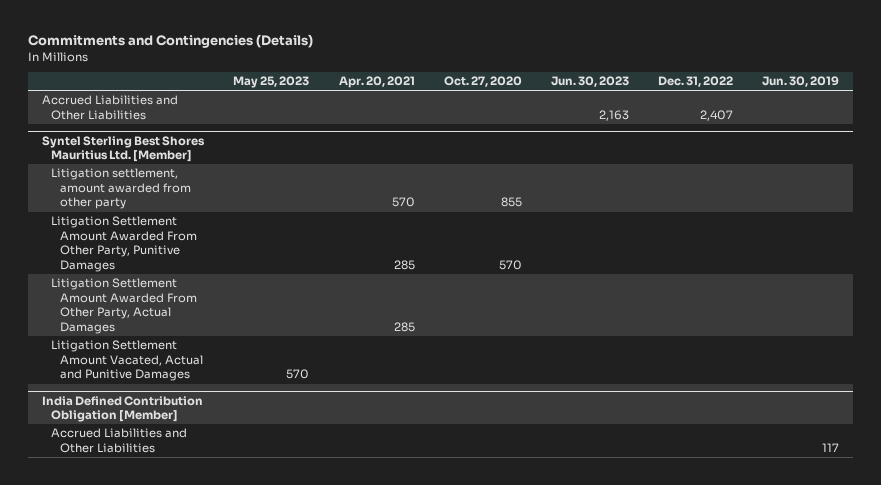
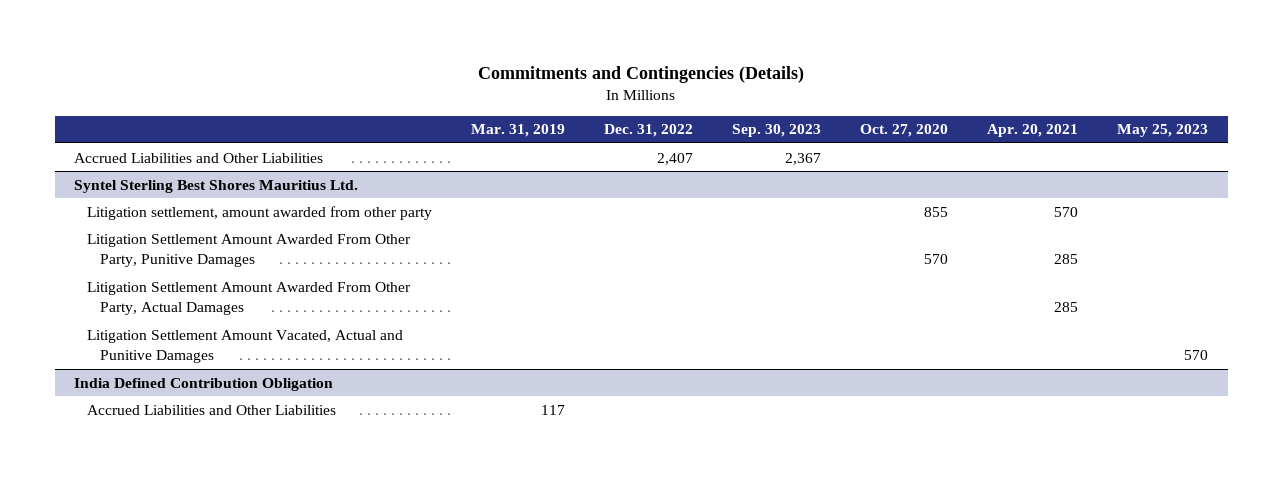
[550,76,629,88] Jun. 30, 2023 -> none
[761,76,839,88] Jun. 30, 2019 -> none
none -> [470,124,565,138] Mar. 31, 2019
none -> [732,124,822,138] Sep. 30, 2023
[42,135,206,163] Syntel Sterling Best Shores Mauritius Ltd. [Member] -> [74,179,359,193] Syntel Sterling Best Shores Mauritius Ltd.
[42,395,204,423] India Defined Contribution Obligation [Member] -> [74,377,334,391] India Defined Contribution Obligation

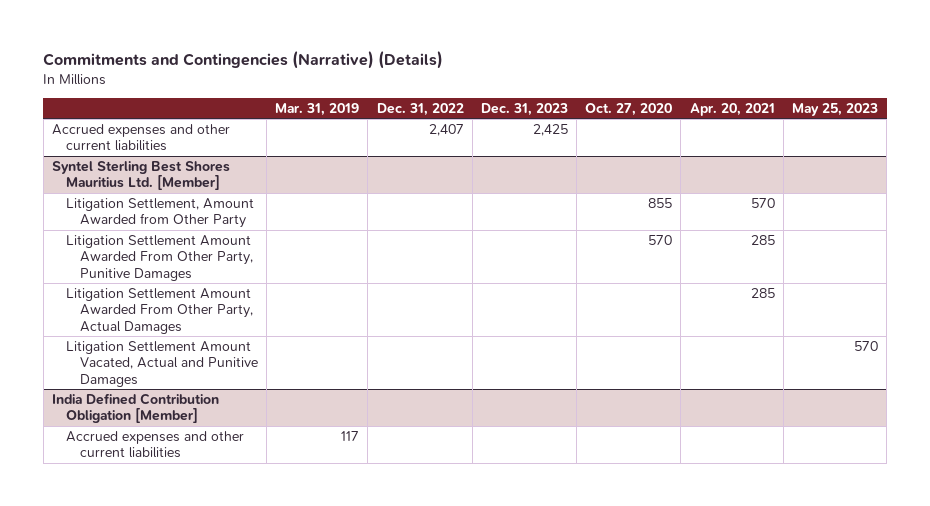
[478,65,805,83] Commitments and Contingencies (Details) -> [43,51,444,70] Commitments and Contingencies (Narrative) (Details)
[732,124,822,138] Sep. 30, 2023 -> none
none -> [480,102,568,116] Dec. 31, 2023
[74,152,324,163] Accrued Liabilities and Other Liabilities -> [52,123,231,152] Accrued expenses and other current liabilities
[74,179,359,193] Syntel Sterling Best Shores Mauritius Ltd. -> [52,160,231,191] Syntel Sterling Best Shores Mauritius Ltd. [Member]
[86,205,432,220] Litigation settlement, amount awarded from other party -> [65,197,254,229] Litigation Settlement, Amount Awarded from Other Party
[74,377,334,391] India Defined Contribution Obligation -> [52,392,220,424] India Defined Contribution Obligation [Member]
[86,404,336,415] Accrued Liabilities and Other Liabilities -> [65,430,244,459] Accrued expenses and other current liabilities

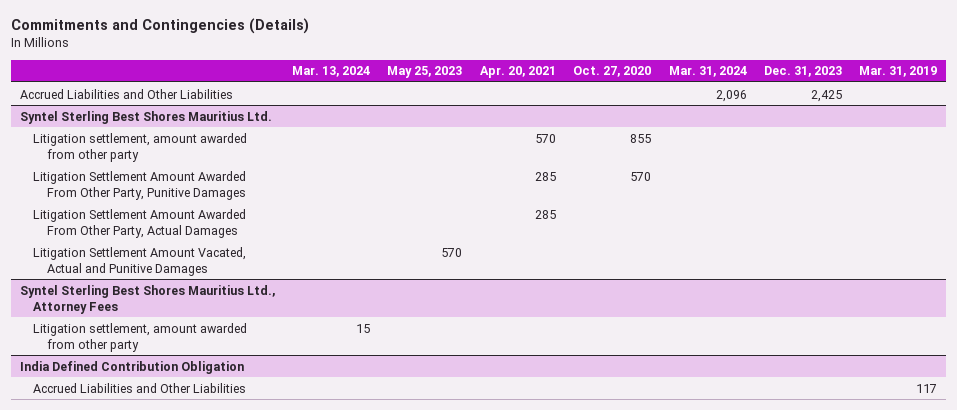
[43,51,444,70] Commitments and Contingencies (Narrative) (Details) -> [10,18,309,35] Commitments and Contingencies (Details)
[376,102,464,116] Dec. 31, 2022 -> none
none -> [291,66,370,78] Mar. 13, 2024
none -> [668,66,747,78] Mar. 31, 2024
[52,123,231,152] Accrued expenses and other current liabilities -> [19,88,233,99] Accrued Liabilities and Other Liabilities
[52,160,231,191] Syntel Sterling Best Shores Mauritius Ltd. [Member] -> [19,110,272,124] Syntel Sterling Best Shores Mauritius Ltd.
[65,197,254,229] Litigation Settlement, Amount Awarded from Other Party -> [33,132,248,162] Litigation settlement, amount awarded from other party
none -> [19,284,275,314] Syntel Sterling Best Shores Mauritius Ltd., Attorney Fees
none -> [33,322,248,352] Litigation settlement, amount awarded from other party
[52,392,220,424] India Defined Contribution Obligation [Member] -> [19,360,244,374] India Defined Contribution Obligation
[65,430,244,459] Accrued expenses and other current liabilities -> [33,382,247,393] Accrued Liabilities and Other Liabilities

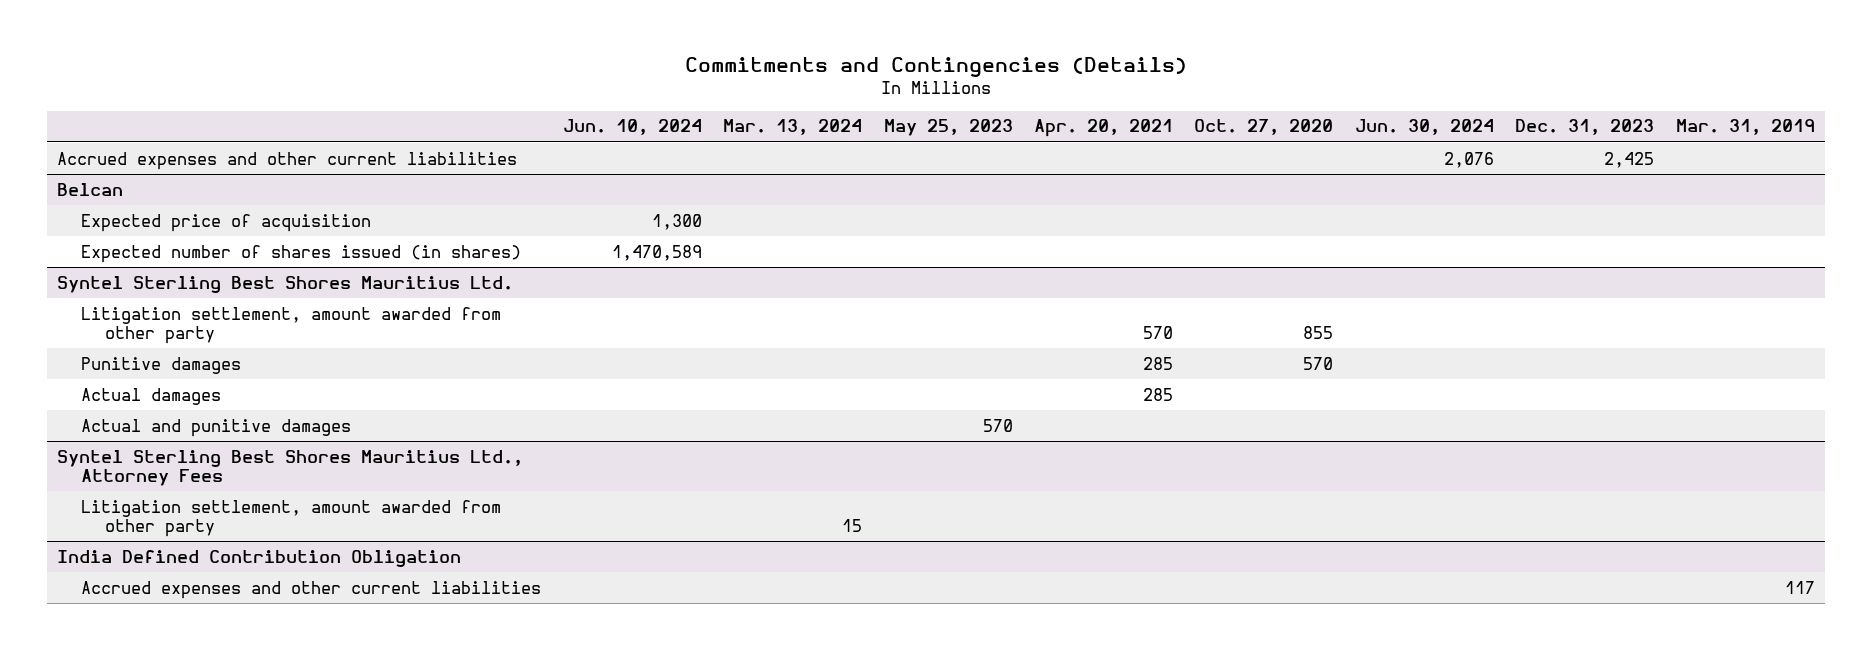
[668,66,747,78] Mar. 31, 2024 -> none
none -> [562,119,702,136] Jun. 10, 2024
none -> [1354,119,1494,136] Jun. 30, 2024
[19,88,233,99] Accrued Liabilities and Other Liabilities -> [57,151,518,170] Accrued expenses and other current liabilities
none -> [57,182,124,196] Belcan
none -> [81,213,372,232] Expected price of acquisition
none -> [81,244,522,263] Expected number of shares issued (in shares)
[33,170,247,200] Litigation Settlement Amount Awarded From Other Party, Punitive Damages -> [81,356,242,374] Punitive damages
[33,208,247,238] Litigation Settlement Amount Awarded From Other Party, Actual Damages -> [81,387,222,405] Actual damages
[33,246,247,276] Litigation Settlement Amount Vacated, Actual and Punitive Damages -> [81,418,352,437] Actual and punitive damages
[33,382,247,393] Accrued Liabilities and Other Liabilities -> [81,580,542,599] Accrued expenses and other current liabilities

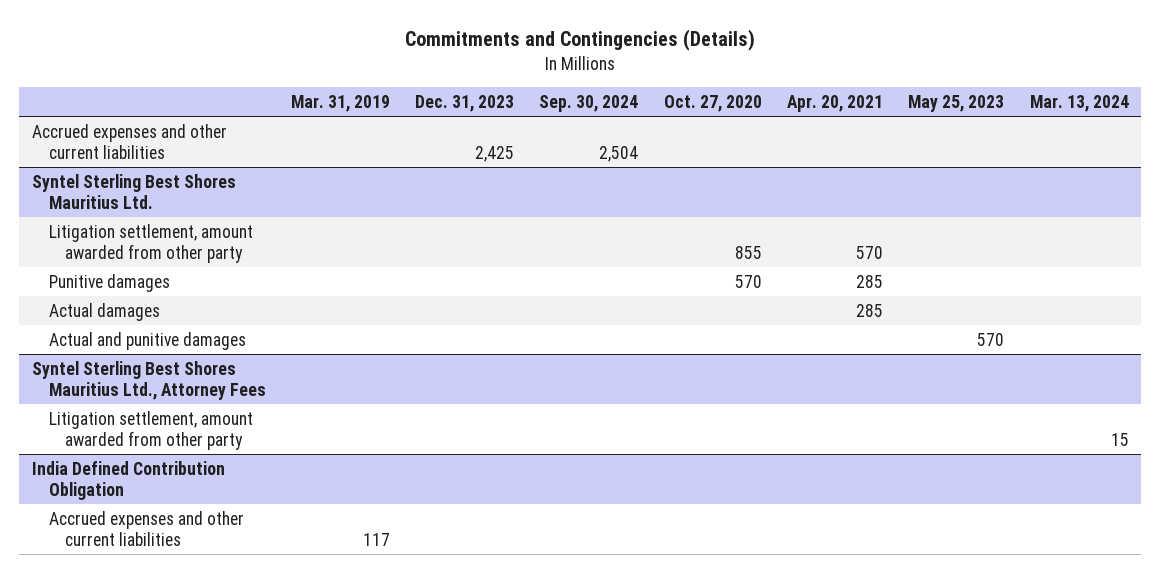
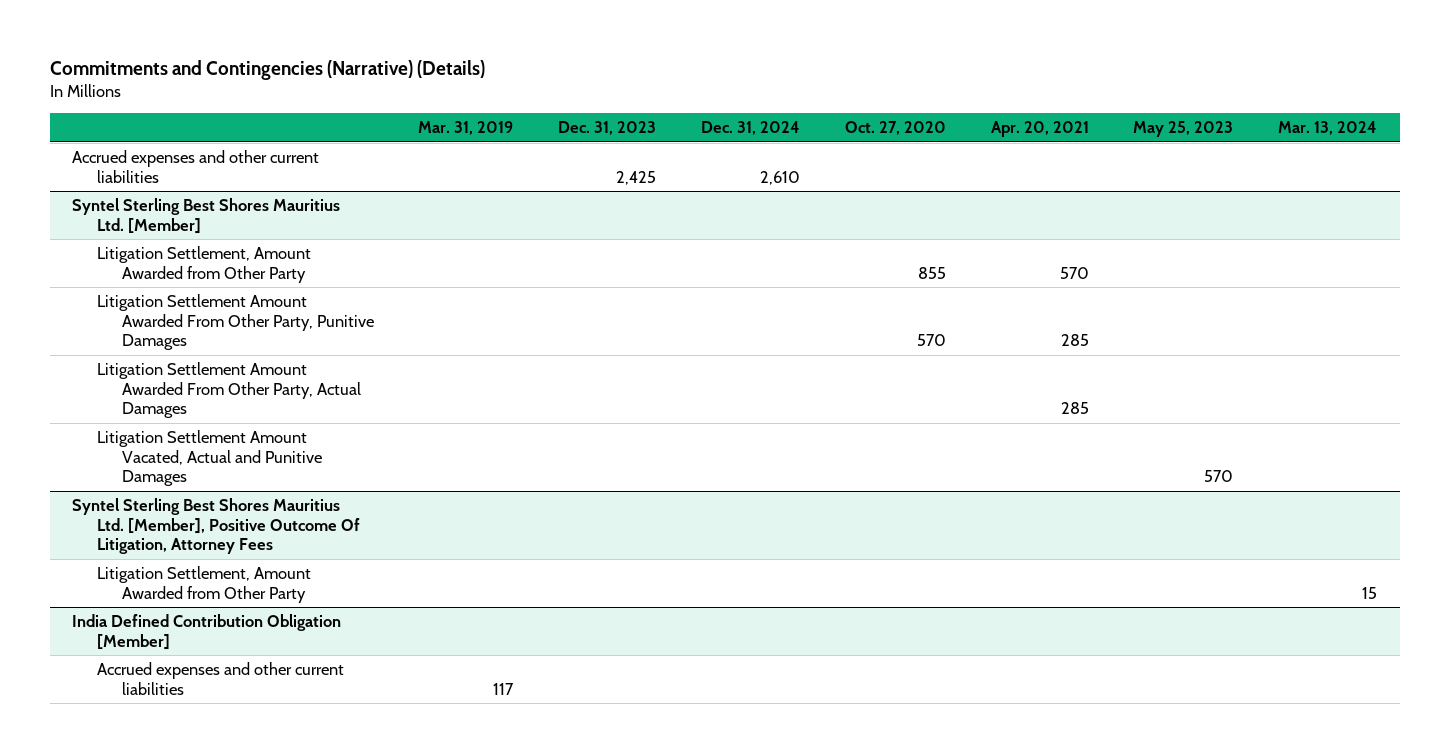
[405,29,756,52] Commitments and Contingencies (Details) -> [49,59,485,80] Commitments and Contingencies (Narrative) (Details)
[539,94,639,112] Sep. 30, 2024 -> none
none -> [701,121,801,136] Dec. 31, 2024
[31,173,236,209] Syntel Sterling Best Shores Mauritius Ltd. -> [72,197,341,234] Syntel Sterling Best Shores Mauritius Ltd. [Member]
[48,223,253,263] Litigation settlement, amount awarded from other party -> [96,245,311,283] Litigation Settlement, Amount Awarded from Other Party
[48,273,170,292] Punitive damages -> [96,293,374,351] Litigation Settlement Amount Awarded From Other Party, Punitive Damages
[48,302,160,321] Actual damages -> [96,361,361,419] Litigation Settlement Amount Awarded From Other Party, Actual Damages
[48,331,246,350] Actual and punitive damages -> [96,429,322,487] Litigation Settlement Amount Vacated, Actual and Punitive Damages
[31,360,266,400] Syntel Sterling Best Shores Mauritius Ltd., Attorney Fees -> [72,497,360,555] Syntel Sterling Best Shores Mauritius Ltd. [Member], Positive Outcome Of Litigation, Attorney Fees
[48,410,253,450] Litigation settlement, amount awarded from other party -> [96,565,311,603] Litigation Settlement, Amount Awarded from Other Party
[31,460,225,500] India Defined Contribution Obligation -> [72,613,342,650] India Defined Contribution Obligation [Member]

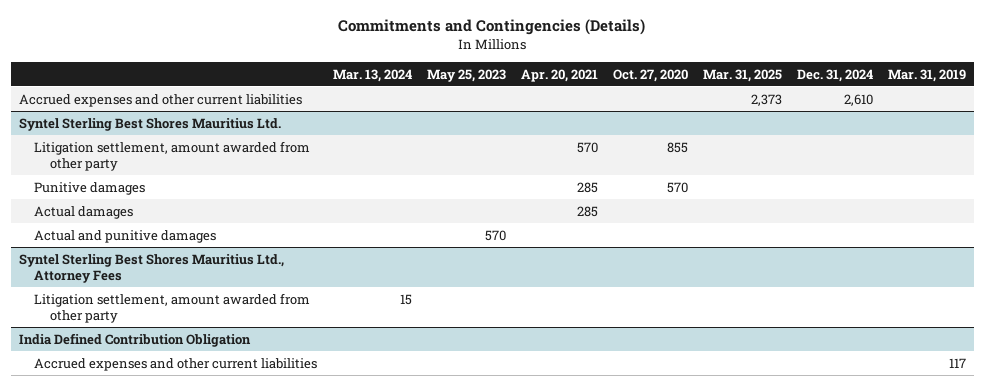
[49,59,485,80] Commitments and Contingencies (Narrative) (Details) -> [338,19,646,36] Commitments and Contingencies (Details)
[558,121,657,136] Dec. 31, 2023 -> none
none -> [703,68,783,82] Mar. 31, 2025
[72,197,341,234] Syntel Sterling Best Shores Mauritius Ltd. [Member] -> [18,117,281,131] Syntel Sterling Best Shores Mauritius Ltd.
[96,245,311,283] Litigation Settlement, Amount Awarded from Other Party -> [34,140,311,172] Litigation settlement, amount awarded from other party
[96,293,374,351] Litigation Settlement Amount Awarded From Other Party, Punitive Damages -> [34,181,146,195] Punitive damages
[96,361,361,419] Litigation Settlement Amount Awarded From Other Party, Actual Damages -> [34,205,134,219] Actual damages
[96,429,322,487] Litigation Settlement Amount Vacated, Actual and Punitive Damages -> [34,229,217,243] Actual and punitive damages
[72,497,360,555] Syntel Sterling Best Shores Mauritius Ltd. [Member], Positive Outcome Of Litigation, Attorney Fees -> [18,253,284,284] Syntel Sterling Best Shores Mauritius Ltd., Attorney Fees
[96,565,311,603] Litigation Settlement, Amount Awarded from Other Party -> [34,292,311,324] Litigation settlement, amount awarded from other party
[72,613,342,650] India Defined Contribution Obligation [Member] -> [18,332,251,347] India Defined Contribution Obligation

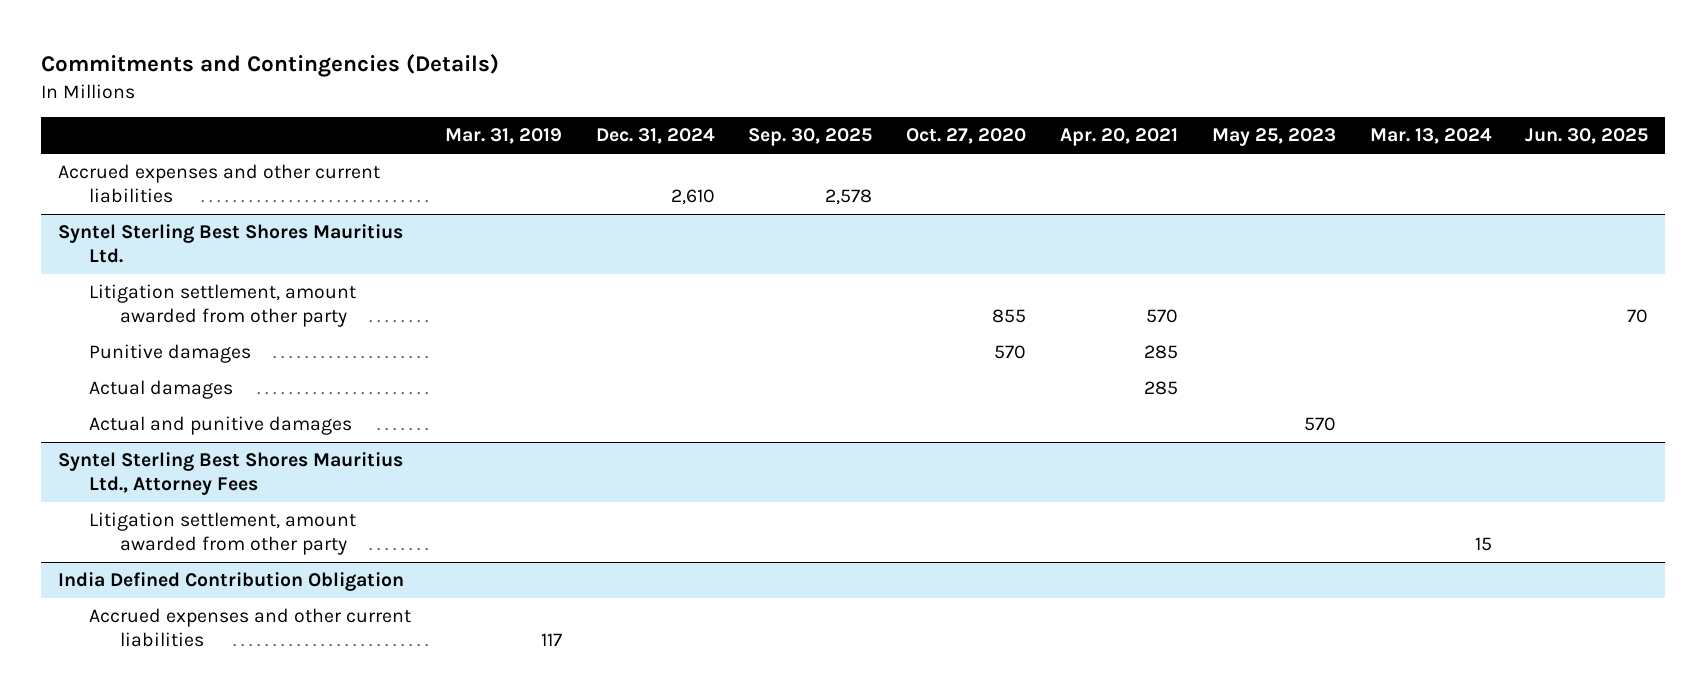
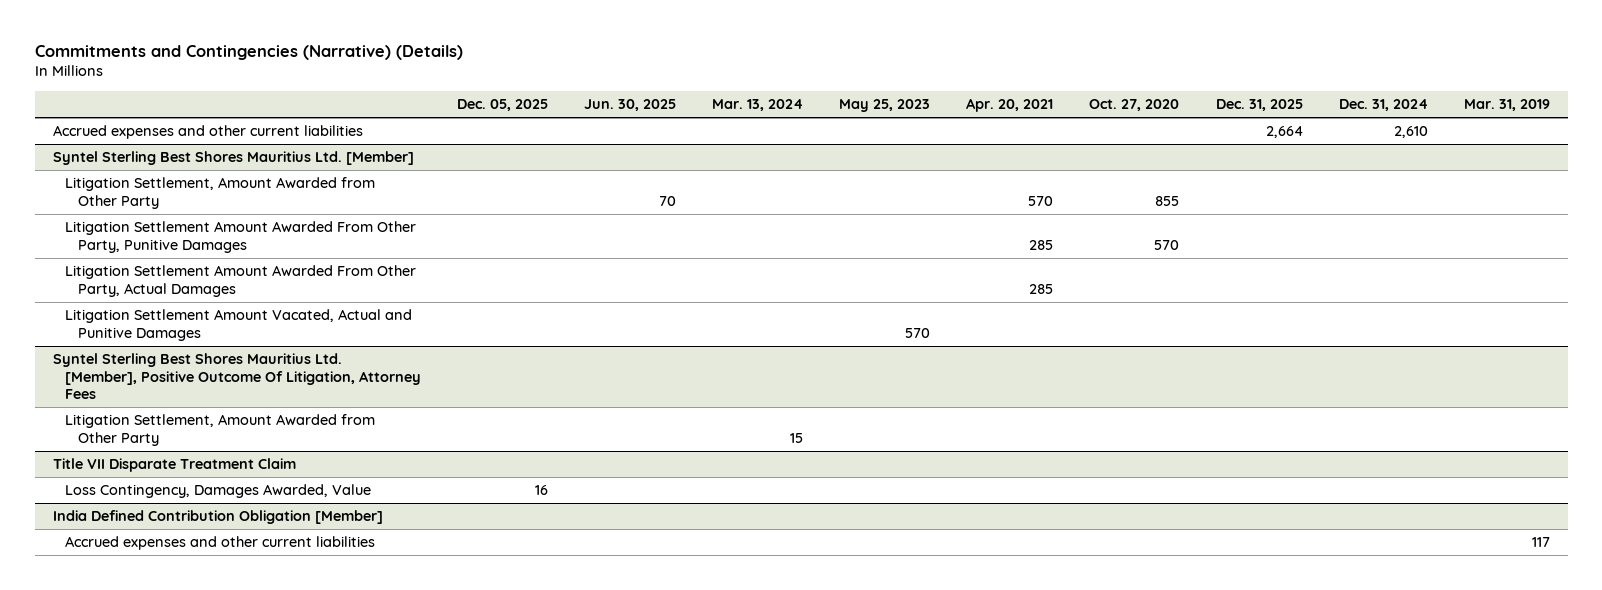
[41,54,500,78] Commitments and Contingencies (Details) -> [34,45,463,61] Commitments and Contingencies (Narrative) (Details)
[748,128,873,147] Sep. 30, 2025 -> none
none -> [457,99,549,112] Dec. 05, 2025
none -> [1215,99,1303,112] Dec. 31, 2025
[58,224,404,264] Syntel Sterling Best Shores Mauritius Ltd. -> [52,151,414,166] Syntel Sterling Best Shores Mauritius Ltd. [Member]
[89,284,357,328] Litigation settlement, amount awarded from other party -> [65,177,376,209] Litigation Settlement, Amount Awarded from Other Party
[89,344,252,364] Punitive damages -> [65,221,417,253] Litigation Settlement Amount Awarded From Other Party, Punitive Damages
[89,380,234,400] Actual damages -> [65,265,417,297] Litigation Settlement Amount Awarded From Other Party, Actual Damages
[89,416,353,436] Actual and punitive damages -> [65,309,413,341] Litigation Settlement Amount Vacated, Actual and Punitive Damages
[58,452,404,496] Syntel Sterling Best Shores Mauritius Ltd., Attorney Fees -> [52,353,422,400] Syntel Sterling Best Shores Mauritius Ltd. [Member], Positive Outcome Of Litigation, Attorney Fees
[89,512,357,556] Litigation settlement, amount awarded from other party -> [65,414,376,446] Litigation Settlement, Amount Awarded from Other Party
none -> [52,458,296,473] Title VII Disparate Treatment Claim
none -> [65,484,372,499] Loss Contingency, Damages Awarded, Value
[58,572,405,592] India Defined Contribution Obligation -> [52,510,383,525] India Defined Contribution Obligation [Member]

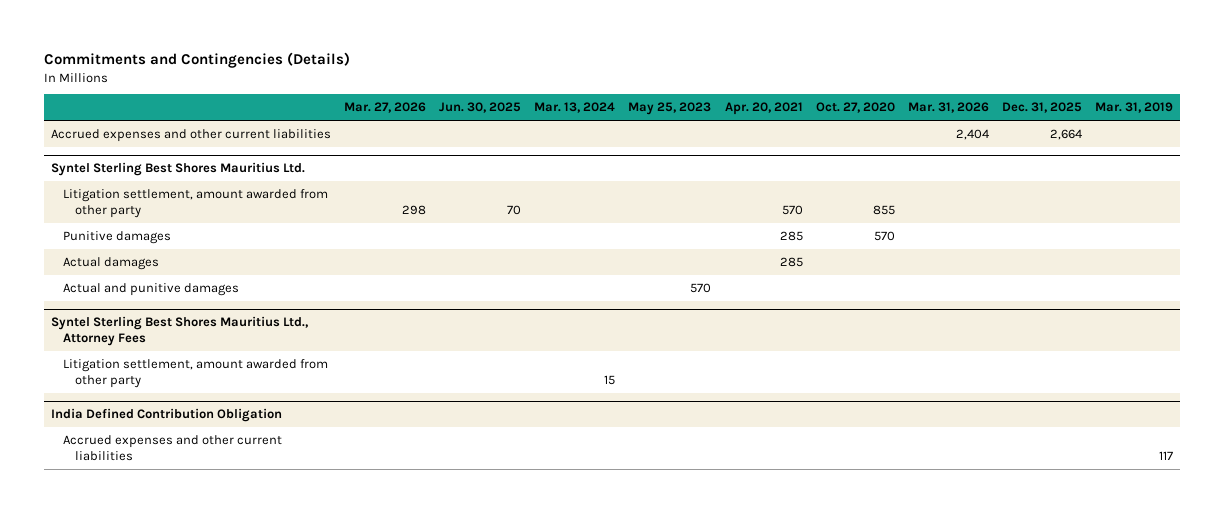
[34,45,463,61] Commitments and Contingencies (Narrative) (Details) -> [44,52,351,69] Commitments and Contingencies (Details)
[457,99,549,112] Dec. 05, 2025 -> none
[1338,99,1428,112] Dec. 31, 2024 -> none
none -> [343,102,426,114] Mar. 27, 2026
none -> [907,102,989,114] Mar. 31, 2026
[52,458,296,473] Title VII Disparate Treatment Claim -> none
[65,484,372,499] Loss Contingency, Damages Awarded, Value -> none
[52,151,414,166] Syntel Sterling Best Shores Mauritius Ltd. [Member] -> [50,161,305,176] Syntel Sterling Best Shores Mauritius Ltd.
[65,177,376,209] Litigation Settlement, Amount Awarded from Other Party -> [62,188,328,218] Litigation settlement, amount awarded from other party
[65,221,417,253] Litigation Settlement Amount Awarded From Other Party, Punitive Damages -> [62,230,171,244] Punitive damages
[65,265,417,297] Litigation Settlement Amount Awarded From Other Party, Actual Damages -> [62,256,159,270] Actual damages
[65,309,413,341] Litigation Settlement Amount Vacated, Actual and Punitive Damages -> [62,282,239,296] Actual and punitive damages
[52,353,422,400] Syntel Sterling Best Shores Mauritius Ltd. [Member], Positive Outcome Of Litigation, Attorney Fees -> [50,315,308,347] Syntel Sterling Best Shores Mauritius Ltd., Attorney Fees
[65,414,376,446] Litigation Settlement, Amount Awarded from Other Party -> [62,358,328,388] Litigation settlement, amount awarded from other party
[52,510,383,525] India Defined Contribution Obligation [Member] -> [50,407,282,422] India Defined Contribution Obligation

